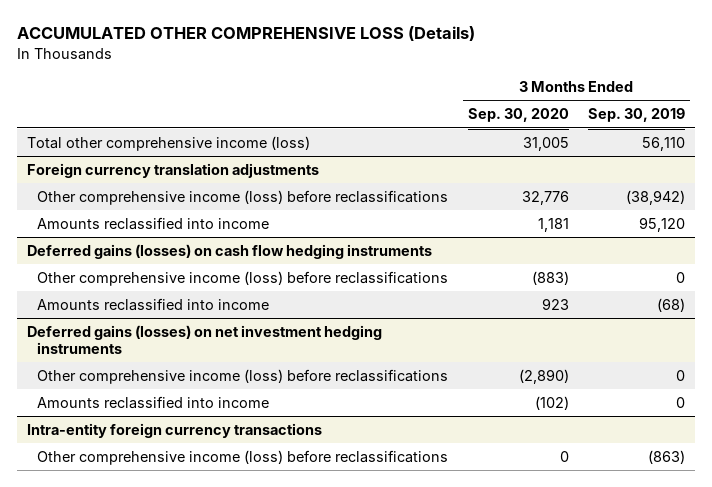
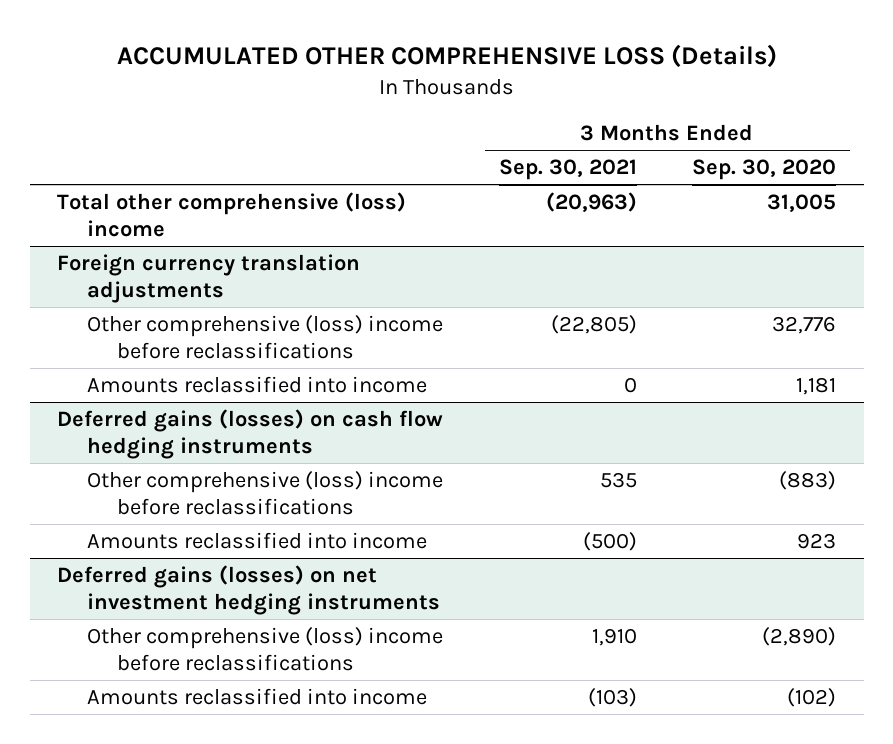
[588,108,686,123] Sep. 30, 2019 -> none
none -> [498,159,637,181] Sep. 30, 2021
[26,135,310,151] Total other comprehensive income (loss) -> [57,192,407,237] Total other comprehensive (loss) income
[36,189,448,205] Other comprehensive income (loss) before reclassifications -> [87,315,444,359] Other comprehensive (loss) income before reclassifications
[36,270,448,286] Other comprehensive income (loss) before reclassifications -> [87,471,444,515] Other comprehensive (loss) income before reclassifications
[36,368,448,384] Other comprehensive income (loss) before reclassifications -> [87,627,444,671] Other comprehensive (loss) income before reclassifications
[26,422,322,438] Intra-entity foreign currency transactions -> none
[36,449,448,465] Other comprehensive income (loss) before reclassifications -> none

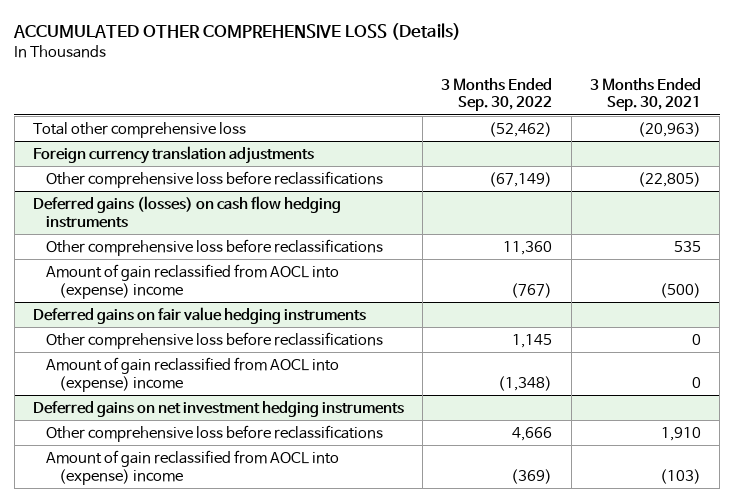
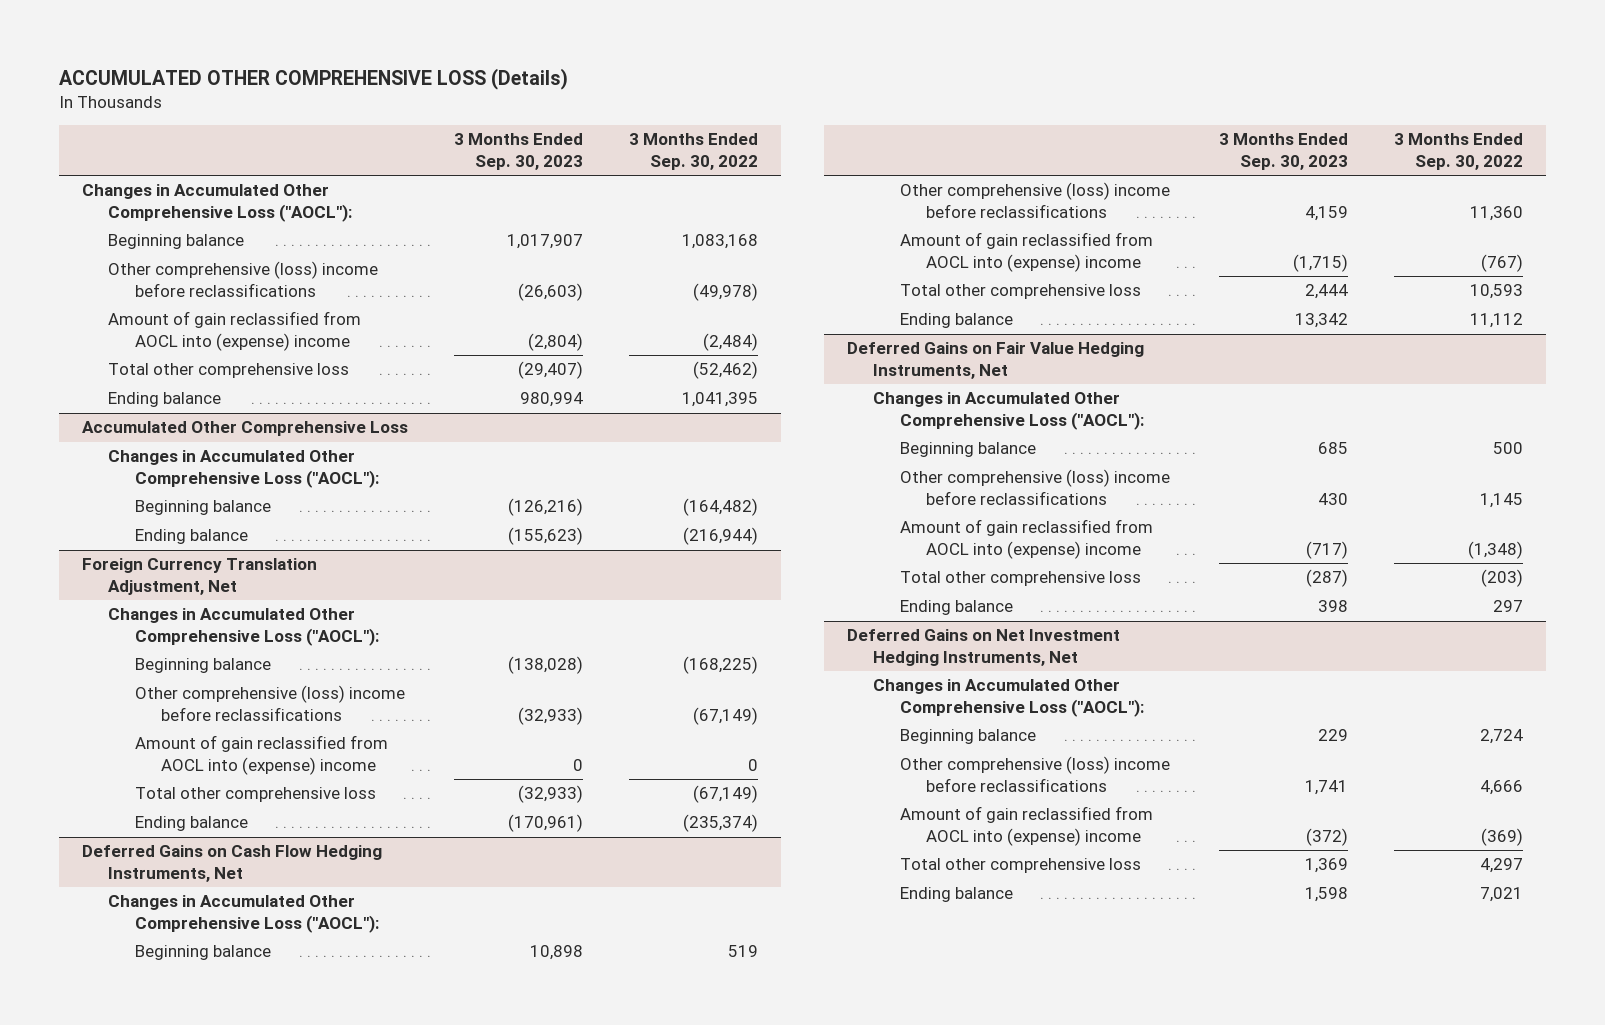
[589,77,701,112] 3 Months Ended Sep. 30, 2021 -> none
none -> [454,133,584,170] 3 Months Ended Sep. 30, 2023
none -> [81,184,353,222] Changes in Accumulated Other Comprehensive Loss ("AOCL"):
none -> [108,234,245,250] Beginning balance
none -> [108,261,379,297] Other comprehensive (loss) income before reclassifications
none -> [108,311,362,351] Amount of gain reclassified from AOCL into (expense) income
none -> [108,392,222,408] Ending balance
none -> [81,421,408,437] Accumulated Other Comprehensive Loss
none -> [108,450,379,488] Changes in Accumulated Other Comprehensive Loss ("AOCL"):
none -> [134,500,271,516] Beginning balance
none -> [134,529,248,545] Ending balance
[32,145,314,164] Foreign currency translation adjustments -> [81,558,317,595] Foreign Currency Translation Adjustment, Net
none -> [108,608,379,646] Changes in Accumulated Other Comprehensive Loss ("AOCL"):
none -> [134,658,271,674] Beginning balance
[46,170,384,188] Other comprehensive loss before reclassifications -> [134,685,405,721] Other comprehensive (loss) income before reclassifications
none -> [134,735,388,775] Amount of gain reclassified from AOCL into (expense) income
none -> [134,787,376,803] Total other comprehensive loss
none -> [134,816,248,832] Ending balance
[32,195,341,228] Deferred gains (losses) on cash flow hedging instruments -> [81,845,382,882] Deferred Gains on Cash Flow Hedging Instruments, Net
none -> [108,895,379,933] Changes in Accumulated Other Comprehensive Loss ("AOCL"):
none -> [134,945,271,961] Beginning balance
[46,238,384,256] Other comprehensive loss before reclassifications -> [899,182,1170,218] Other comprehensive (loss) income before reclassifications
none -> [899,284,1141,300] Total other comprehensive loss
none -> [899,313,1013,329] Ending balance
[32,306,366,324] Deferred gains on fair value hedging instruments -> [846,342,1144,379] Deferred Gains on Fair Value Hedging Instruments, Net
none -> [873,392,1144,430] Changes in Accumulated Other Comprehensive Loss ("AOCL"):
none -> [899,442,1036,458] Beginning balance
[46,331,384,349] Other comprehensive loss before reclassifications -> [899,469,1170,505] Other comprehensive (loss) income before reclassifications
none -> [899,571,1141,587] Total other comprehensive loss
none -> [899,600,1013,616] Ending balance
[32,400,404,417] Deferred gains on net investment hedging instruments -> [846,629,1120,666] Deferred Gains on Net Investment Hedging Instruments, Net
none -> [873,679,1144,717] Changes in Accumulated Other Comprehensive Loss ("AOCL"):
none -> [899,729,1036,745] Beginning balance
[46,424,384,442] Other comprehensive loss before reclassifications -> [899,756,1170,792] Other comprehensive (loss) income before reclassifications
none -> [899,858,1141,874] Total other comprehensive loss
none -> [899,887,1013,903] Ending balance

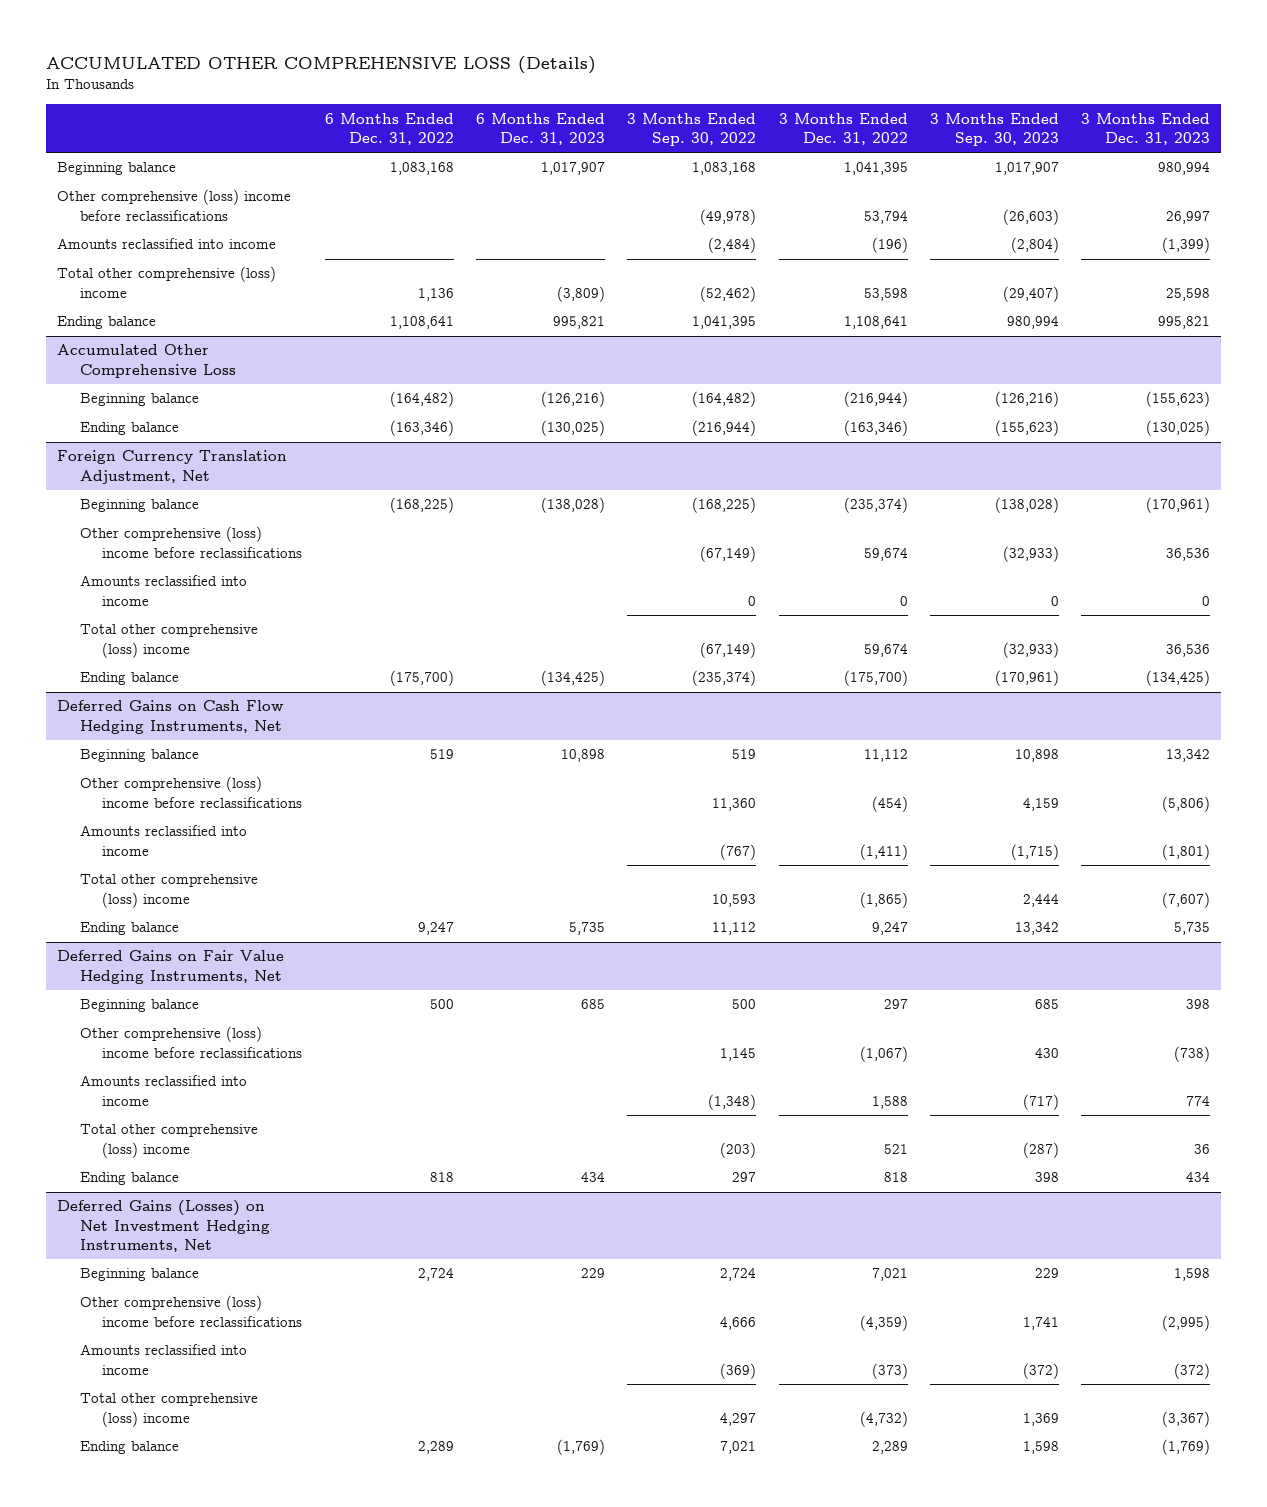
none -> [324,112,454,145] 6 Months Ended Dec. 31, 2022
none -> [475,112,605,145] 6 Months Ended Dec. 31, 2023
none -> [778,112,908,145] 3 Months Ended Dec. 31, 2022
none -> [1081,112,1211,145] 3 Months Ended Dec. 31, 2023
[81,184,353,222] Changes in Accumulated Other Comprehensive Loss ("AOCL"): -> none
[108,311,362,351] Amount of gain reclassified from AOCL into (expense) income -> [57,238,277,250] Amounts reclassified into income
[108,363,350,379] Total other comprehensive loss -> [57,266,277,298] Total other comprehensive (loss) income
[108,450,379,488] Changes in Accumulated Other Comprehensive Loss ("AOCL"): -> none
[108,608,379,646] Changes in Accumulated Other Comprehensive Loss ("AOCL"): -> none
[134,735,388,775] Amount of gain reclassified from AOCL into (expense) income -> [79,575,247,606] Amounts reclassified into income
[134,787,376,803] Total other comprehensive loss -> [79,624,258,658] Total other comprehensive (loss) income
[108,895,379,933] Changes in Accumulated Other Comprehensive Loss ("AOCL"): -> none
[899,232,1153,272] Amount of gain reclassified from AOCL into (expense) income -> [79,825,247,856] Amounts reclassified into income
[899,284,1141,300] Total other comprehensive loss -> [79,874,258,908] Total other comprehensive (loss) income
[873,392,1144,430] Changes in Accumulated Other Comprehensive Loss ("AOCL"): -> none
[899,519,1153,559] Amount of gain reclassified from AOCL into (expense) income -> [79,1075,247,1106] Amounts reclassified into income
[899,571,1141,587] Total other comprehensive loss -> [79,1124,258,1158] Total other comprehensive (loss) income
[873,679,1144,717] Changes in Accumulated Other Comprehensive Loss ("AOCL"): -> none
[846,629,1120,666] Deferred Gains on Net Investment Hedging Instruments, Net -> [57,1200,270,1252] Deferred Gains (Losses) on Net Investment Hedging Instruments, Net
[899,806,1153,846] Amount of gain reclassified from AOCL into (expense) income -> [79,1344,247,1375] Amounts reclassified into income
[899,858,1141,874] Total other comprehensive loss -> [79,1393,258,1427] Total other comprehensive (loss) income

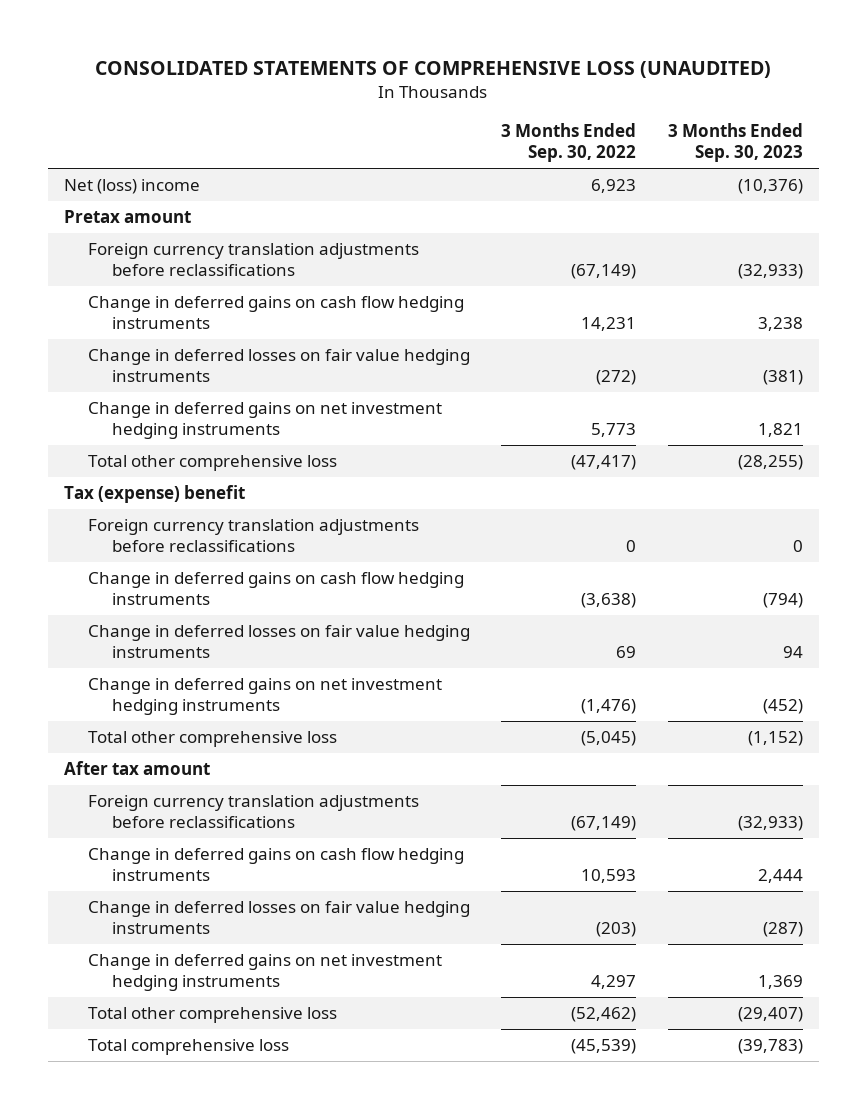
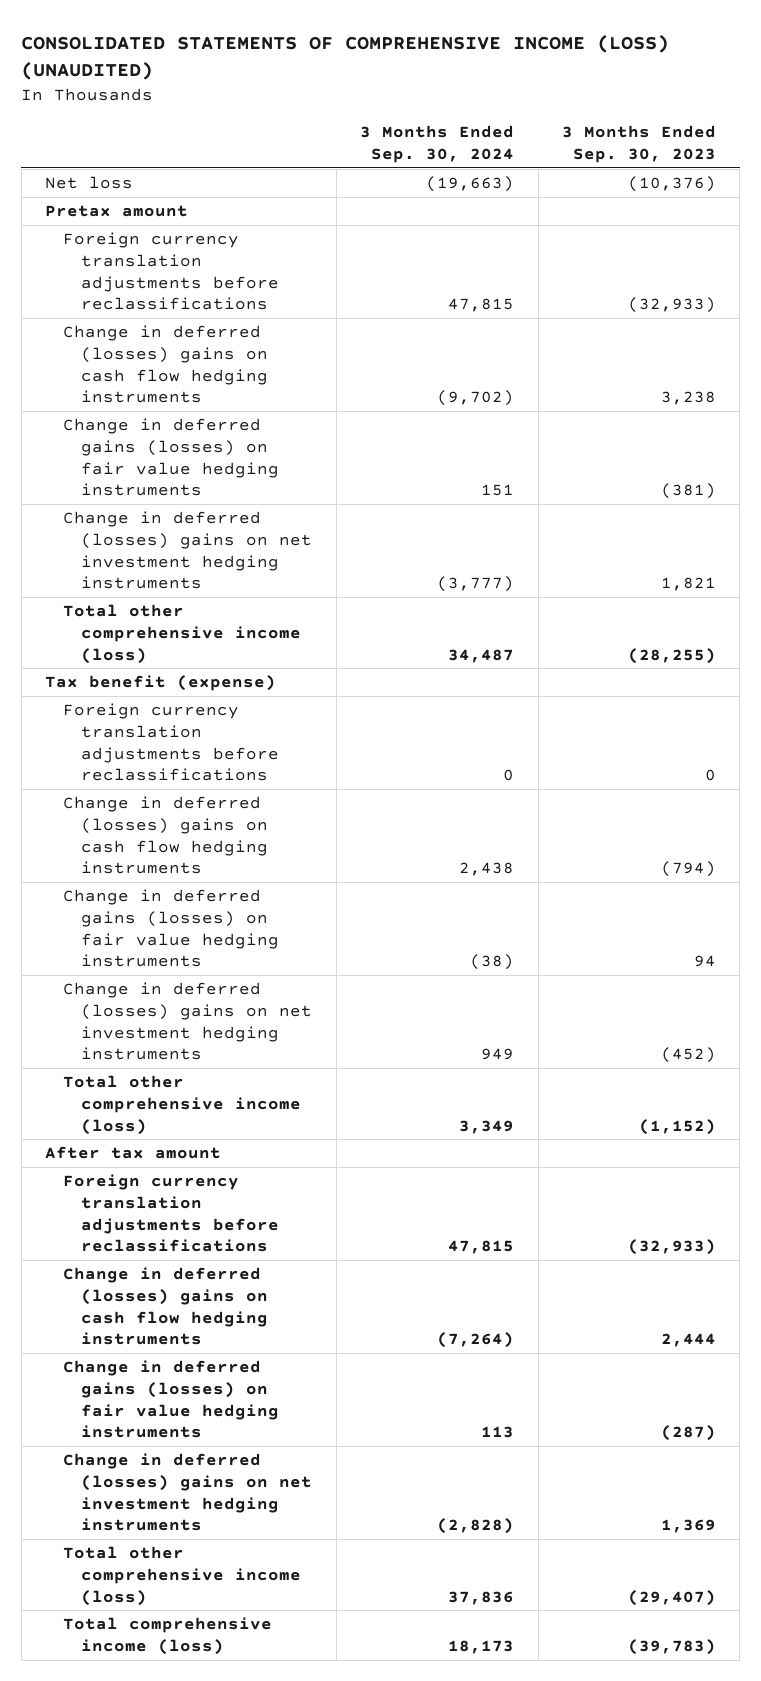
[95,60,772,78] CONSOLIDATED STATEMENTS OF COMPREHENSIVE LOSS (UNAUDITED) -> [21,34,670,81] CONSOLIDATED STATEMENTS OF COMPREHENSIVE INCOME (LOSS) (UNAUDITED)
[501,123,637,163] 3 Months Ended Sep. 30, 2022 -> none
none -> [360,125,515,163] 3 Months Ended Sep. 30, 2024
[64,179,201,195] Net (loss) income -> [45,176,134,190] Net loss
[87,296,464,330] Change in deferred gains on cash flow hedging instruments -> [63,325,269,404] Change in deferred (losses) gains on cash flow hedging instruments
[87,349,470,383] Change in deferred losses on fair value hedging instruments -> [63,418,280,497] Change in deferred gains (losses) on fair value hedging instruments
[87,402,442,440] Change in deferred gains on net investment hedging instruments -> [63,511,313,590] Change in deferred (losses) gains on net investment hedging instruments
[87,455,337,472] Total other comprehensive loss -> [63,604,302,664] Total other comprehensive income (loss)
[64,485,246,504] Tax (expense) benefit -> [45,675,277,692] Tax benefit (expense)
[87,572,464,606] Change in deferred gains on cash flow hedging instruments -> [63,796,269,875] Change in deferred (losses) gains on cash flow hedging instruments
[87,625,470,659] Change in deferred losses on fair value hedging instruments -> [63,889,280,968] Change in deferred gains (losses) on fair value hedging instruments
[87,678,442,716] Change in deferred gains on net investment hedging instruments -> [63,982,313,1061] Change in deferred (losses) gains on net investment hedging instruments
[87,731,337,748] Total other comprehensive loss -> [63,1075,302,1135] Total other comprehensive income (loss)
[87,848,464,882] Change in deferred gains on cash flow hedging instruments -> [63,1267,269,1346] Change in deferred (losses) gains on cash flow hedging instruments
[87,901,470,935] Change in deferred losses on fair value hedging instruments -> [63,1360,280,1439] Change in deferred gains (losses) on fair value hedging instruments
[87,954,442,992] Change in deferred gains on net investment hedging instruments -> [63,1453,313,1532] Change in deferred (losses) gains on net investment hedging instruments
[87,1007,337,1024] Total other comprehensive loss -> [63,1546,302,1606] Total other comprehensive income (loss)
[87,1039,289,1056] Total comprehensive loss -> [63,1617,273,1655] Total comprehensive income (loss)

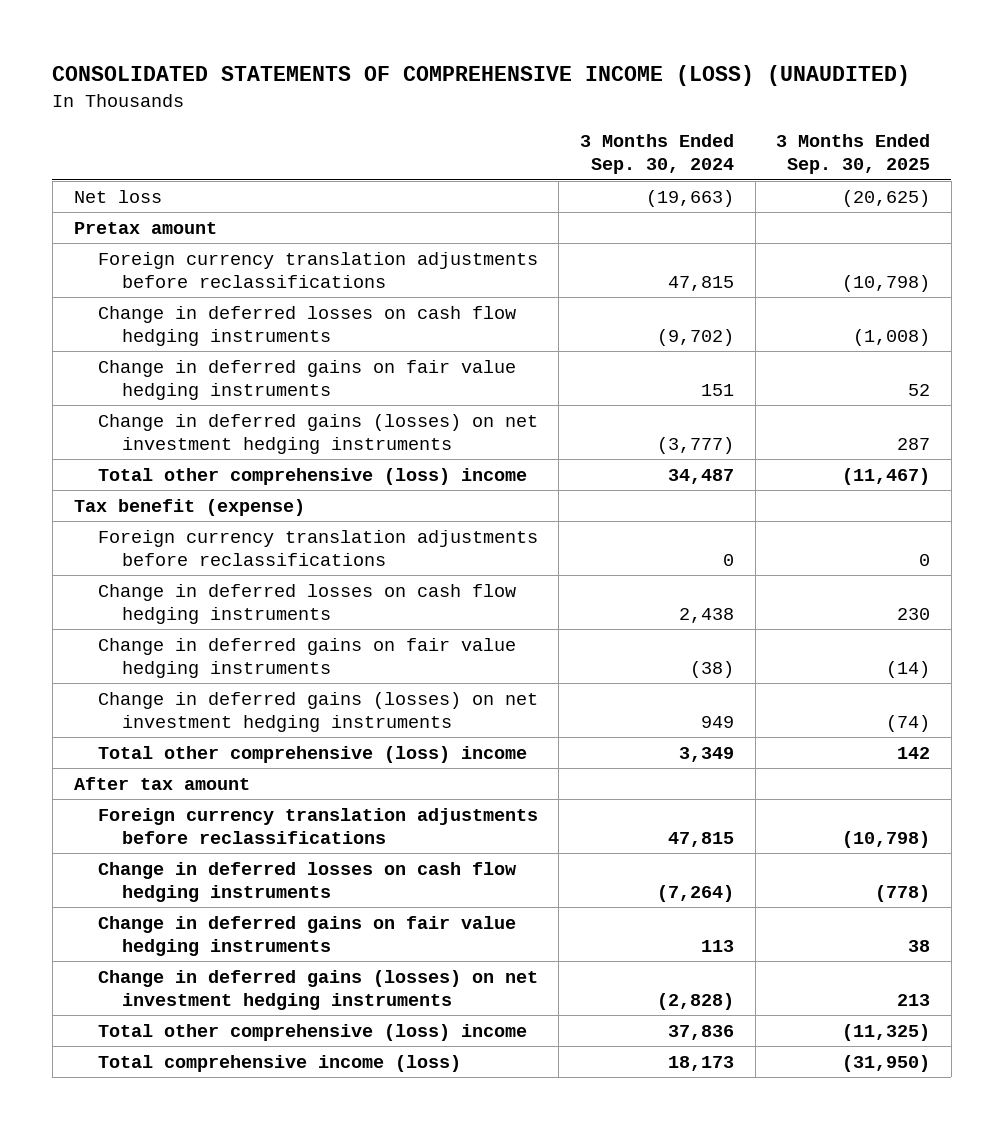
[561,125,716,163] 3 Months Ended Sep. 30, 2023 -> none
none -> [776,134,931,175] 3 Months Ended Sep. 30, 2025
[63,325,269,404] Change in deferred (losses) gains on cash flow hedging instruments -> [97,305,516,346] Change in deferred losses on cash flow hedging instruments
[63,418,280,497] Change in deferred gains (losses) on fair value hedging instruments -> [97,359,516,400] Change in deferred gains on fair value hedging instruments
[63,511,313,590] Change in deferred (losses) gains on net investment hedging instruments -> [97,413,538,454] Change in deferred gains (losses) on net investment hedging instruments
[63,604,302,664] Total other comprehensive income (loss) -> [97,467,527,485] Total other comprehensive (loss) income
[63,796,269,875] Change in deferred (losses) gains on cash flow hedging instruments -> [97,583,516,624] Change in deferred losses on cash flow hedging instruments
[63,889,280,968] Change in deferred gains (losses) on fair value hedging instruments -> [97,637,516,678] Change in deferred gains on fair value hedging instruments
[63,982,313,1061] Change in deferred (losses) gains on net investment hedging instruments -> [97,691,538,732] Change in deferred gains (losses) on net investment hedging instruments
[63,1075,302,1135] Total other comprehensive income (loss) -> [97,745,527,763] Total other comprehensive (loss) income
[63,1267,269,1346] Change in deferred (losses) gains on cash flow hedging instruments -> [97,861,516,902] Change in deferred losses on cash flow hedging instruments
[63,1360,280,1439] Change in deferred gains (losses) on fair value hedging instruments -> [97,915,516,956] Change in deferred gains on fair value hedging instruments
[63,1453,313,1532] Change in deferred (losses) gains on net investment hedging instruments -> [97,969,538,1010] Change in deferred gains (losses) on net investment hedging instruments
[63,1546,302,1606] Total other comprehensive income (loss) -> [97,1023,527,1041] Total other comprehensive (loss) income

